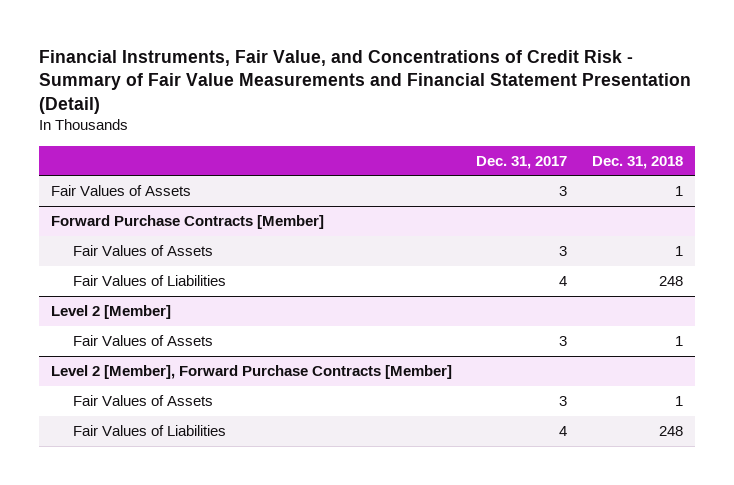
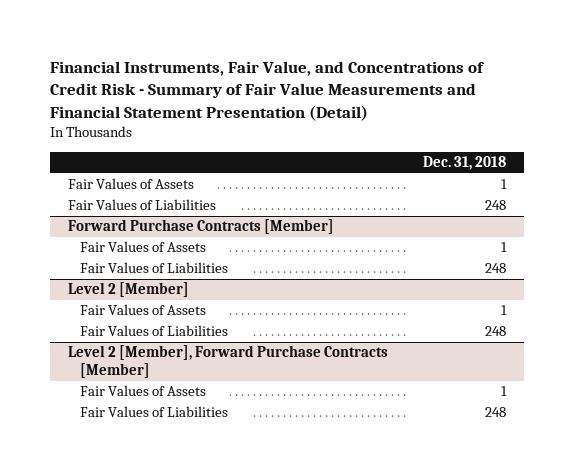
[476,155,568,169] Dec. 31, 2017 -> none
none -> [67,199,216,211] Fair Values of Liabilities
none -> [80,325,229,337] Fair Values of Liabilities

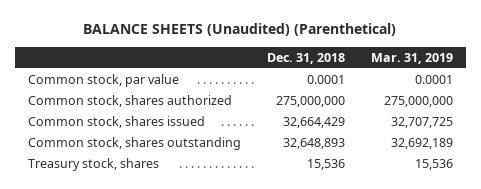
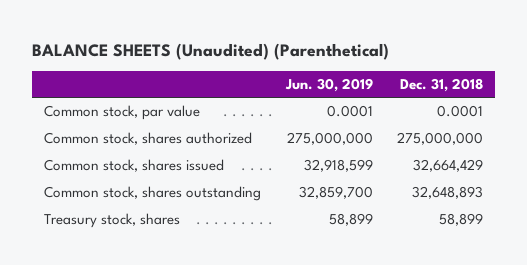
[370,52,453,64] Mar. 31, 2019 -> none
none -> [284,78,373,93] Jun. 30, 2019
[306,159,345,171] 15,536 -> [439,213,484,227] 58,899

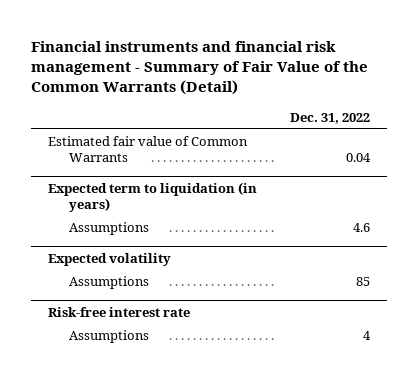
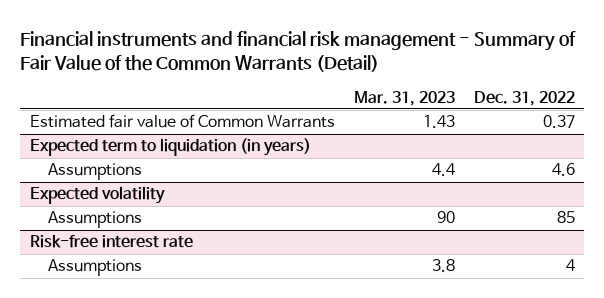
none -> [353,90,455,106] Mar. 31, 2023
[346,153,372,163] 0.04 -> [542,115,575,129] 0.37

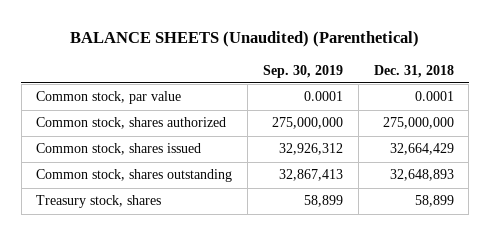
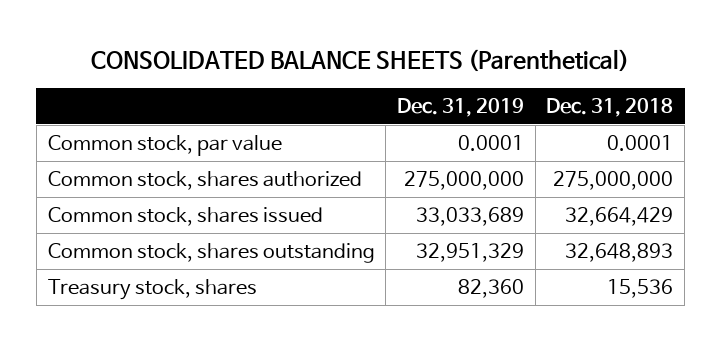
[70,31,420,48] BALANCE SHEETS (Unaudited) (Parenthetical) -> [91,48,630,72] CONSOLIDATED BALANCE SHEETS (Parenthetical)
[263,64,344,78] Sep. 30, 2019 -> none
none -> [396,97,524,117] Dec. 31, 2019
[414,195,454,208] 58,899 -> [607,279,674,299] 15,536

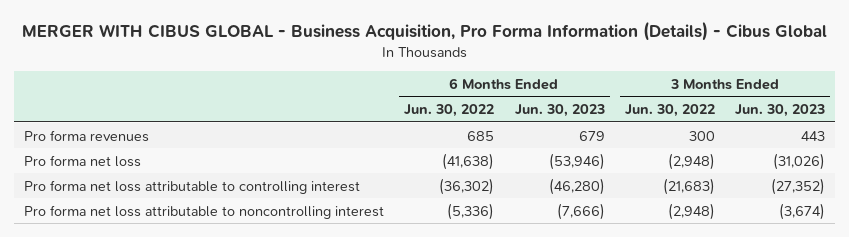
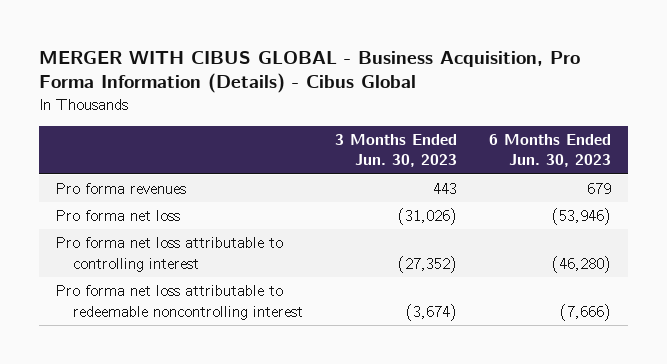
[404,104,495,118] Jun. 30, 2022 -> none
[624,104,715,118] Jun. 30, 2022 -> none
[24,204,385,219] Pro forma net loss attributable to noncontrolling interest -> [55,285,303,320] Pro forma net loss attributable to redeemable noncontrolling interest

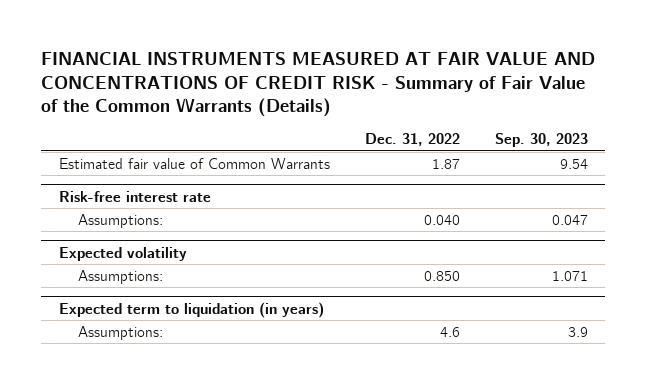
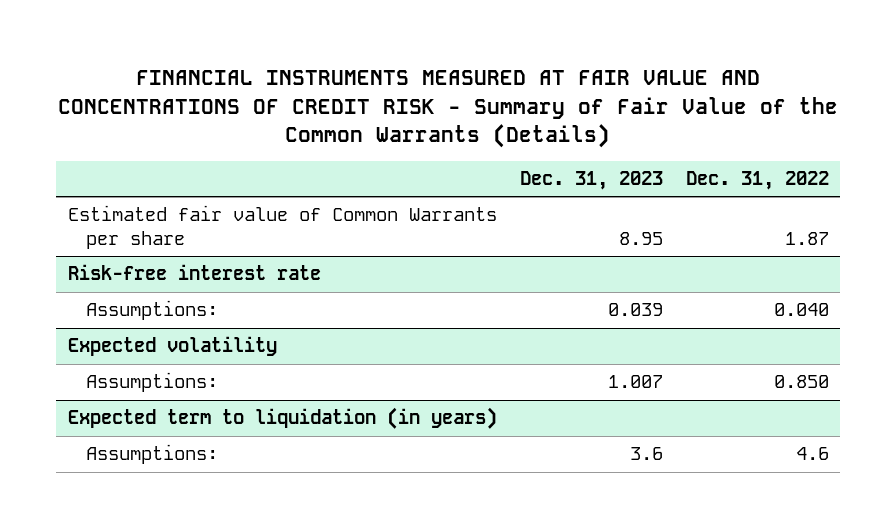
[494,133,588,148] Sep. 30, 2023 -> none
none -> [519,170,663,190] Dec. 31, 2023
[58,157,330,169] Estimated fair value of Common Warrants -> [67,205,497,249] Estimated fair value of Common Warrants per share

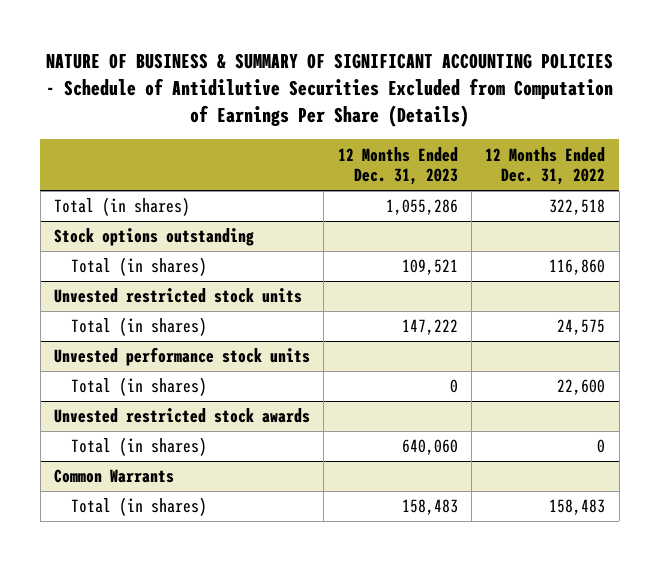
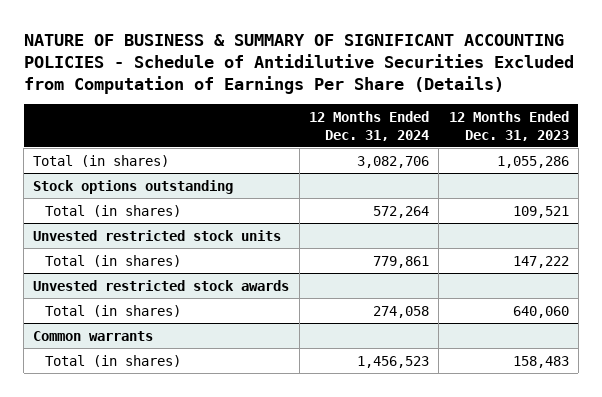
[485,146,606,186] 12 Months Ended Dec. 31, 2022 -> none
none -> [309,110,430,141] 12 Months Ended Dec. 31, 2024
[54,347,311,367] Unvested performance stock units -> none
[70,377,207,397] Total (in shares) -> none
[54,469,175,484] Common Warrants -> [33,330,154,341] Common warrants

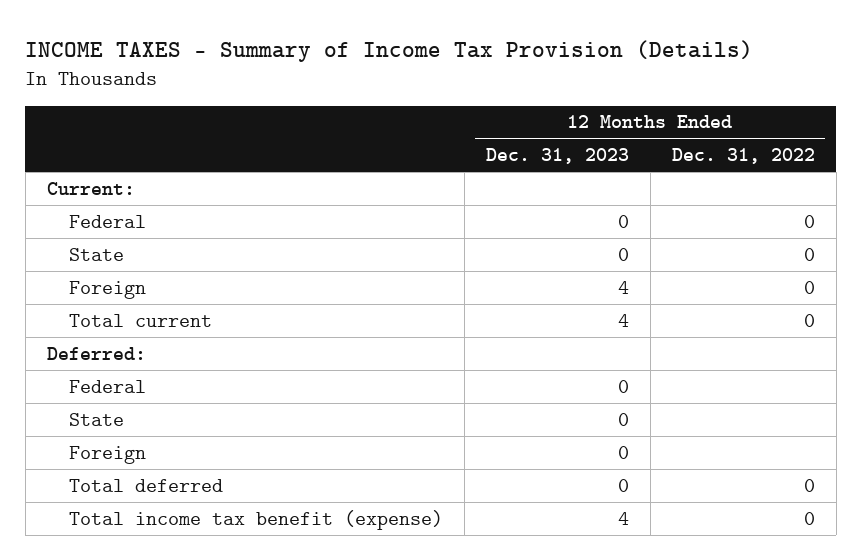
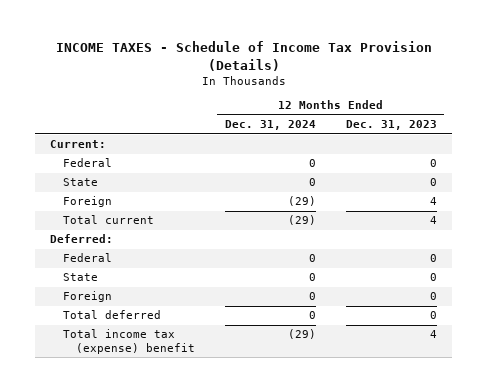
[25,40,754,63] INCOME TAXES - Summary of Income Tax Provision (Details) -> [55,41,432,71] INCOME TAXES - Schedule of Income Tax Provision (Details)
[671,148,815,165] Dec. 31, 2022 -> none
none -> [224,120,316,131] Dec. 31, 2024
[69,509,444,530] Total income tax benefit (expense) -> [62,329,195,354] Total income tax (expense) benefit

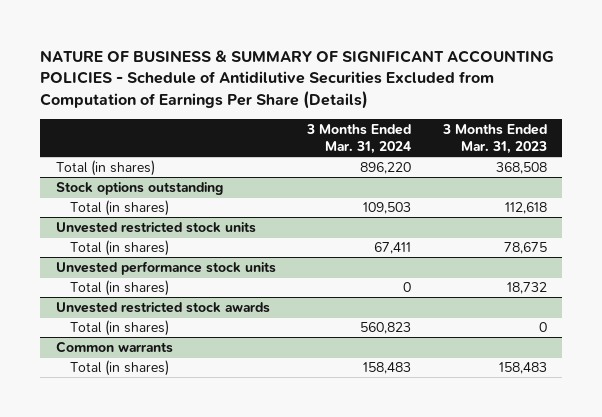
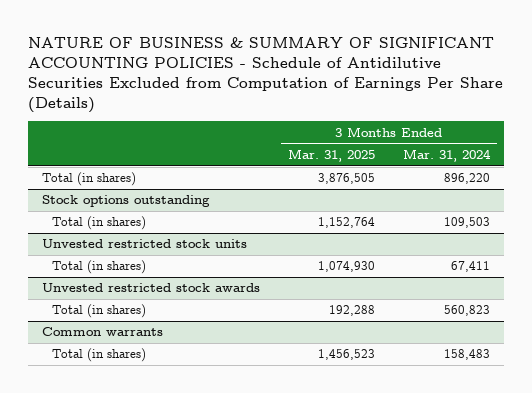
[441,124,547,155] 3 Months Ended Mar. 31, 2023 -> none
none -> [287,148,375,162] Mar. 31, 2025
[55,260,276,275] Unvested performance stock units -> none
[69,279,169,296] Total (in shares) -> none

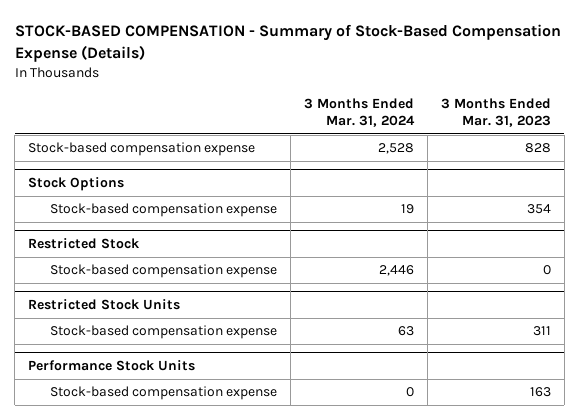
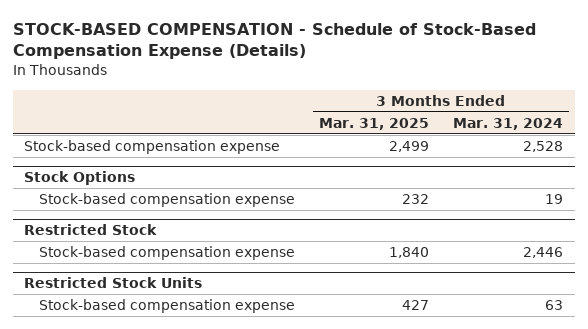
[14,24,561,62] STOCK-BASED COMPENSATION - Summary of Stock-Based Compensation Expense (Details) -> [12,22,536,60] STOCK-BASED COMPENSATION - Schedule of Stock-Based Compensation Expense (Details)
[440,97,551,128] 3 Months Ended Mar. 31, 2023 -> none
none -> [319,117,430,130] Mar. 31, 2025
[28,360,196,372] Performance Stock Units -> none
[49,386,277,401] Stock-based compensation expense -> none

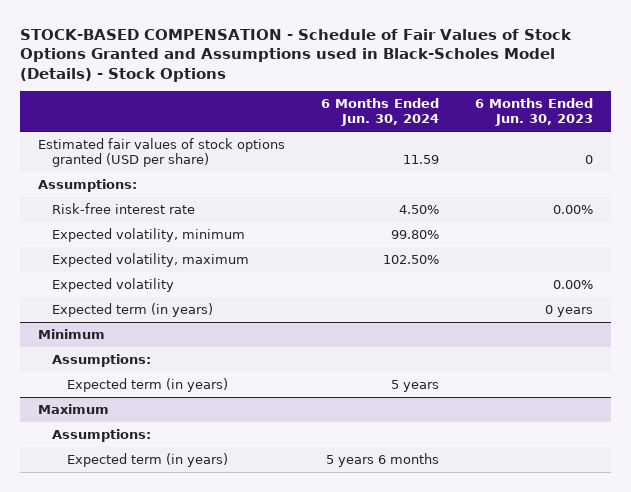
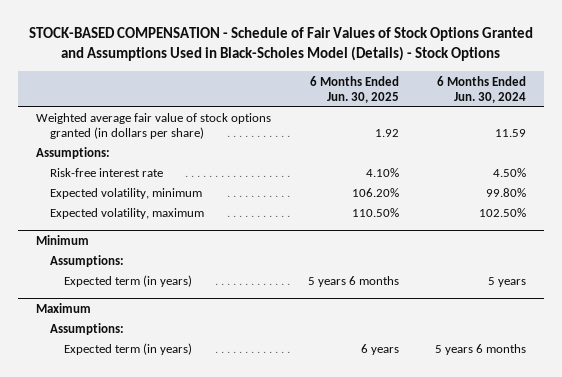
[20,28,573,82] STOCK-BASED COMPENSATION - Schedule of Fair Values of Stock Options Granted and Assumptions used in Black-Scholes Model (Details) - Stock Options -> [29,27,534,62] STOCK-BASED COMPENSATION - Schedule of Fair Values of Stock Options Granted and Assumptions Used in Black-Scholes Model (Details) - Stock Options
[474,98,593,127] 6 Months Ended Jun. 30, 2023 -> none
none -> [309,75,399,103] 6 Months Ended Jun. 30, 2025
[38,138,286,167] Estimated fair values of stock options granted (USD per share) -> [36,113,272,140] Weighted average fair value of stock options granted (in dollars per share)
[52,278,175,293] Expected volatility -> none
[52,303,214,318] Expected term (in years) -> none

